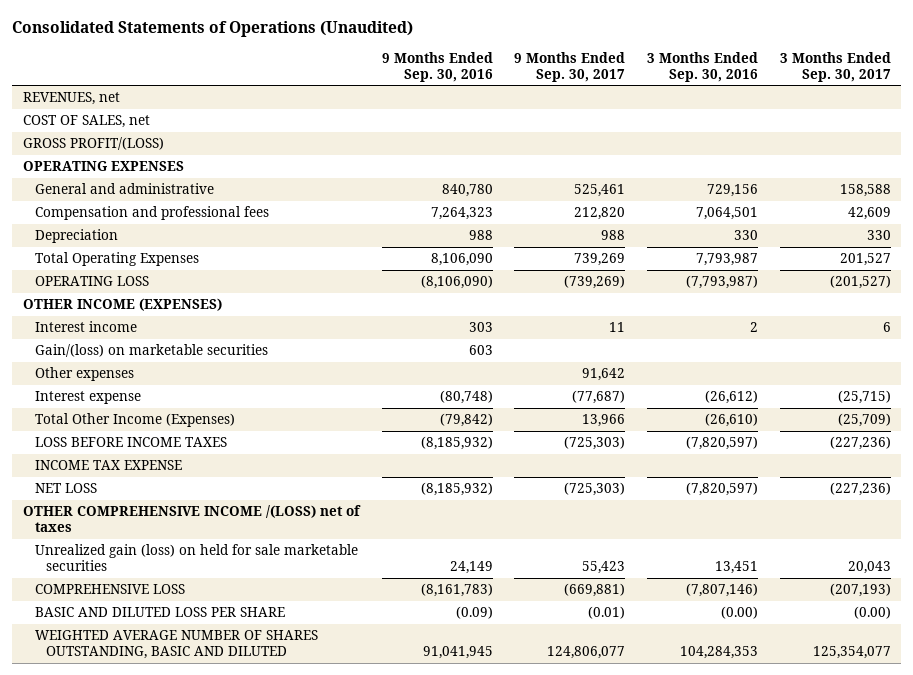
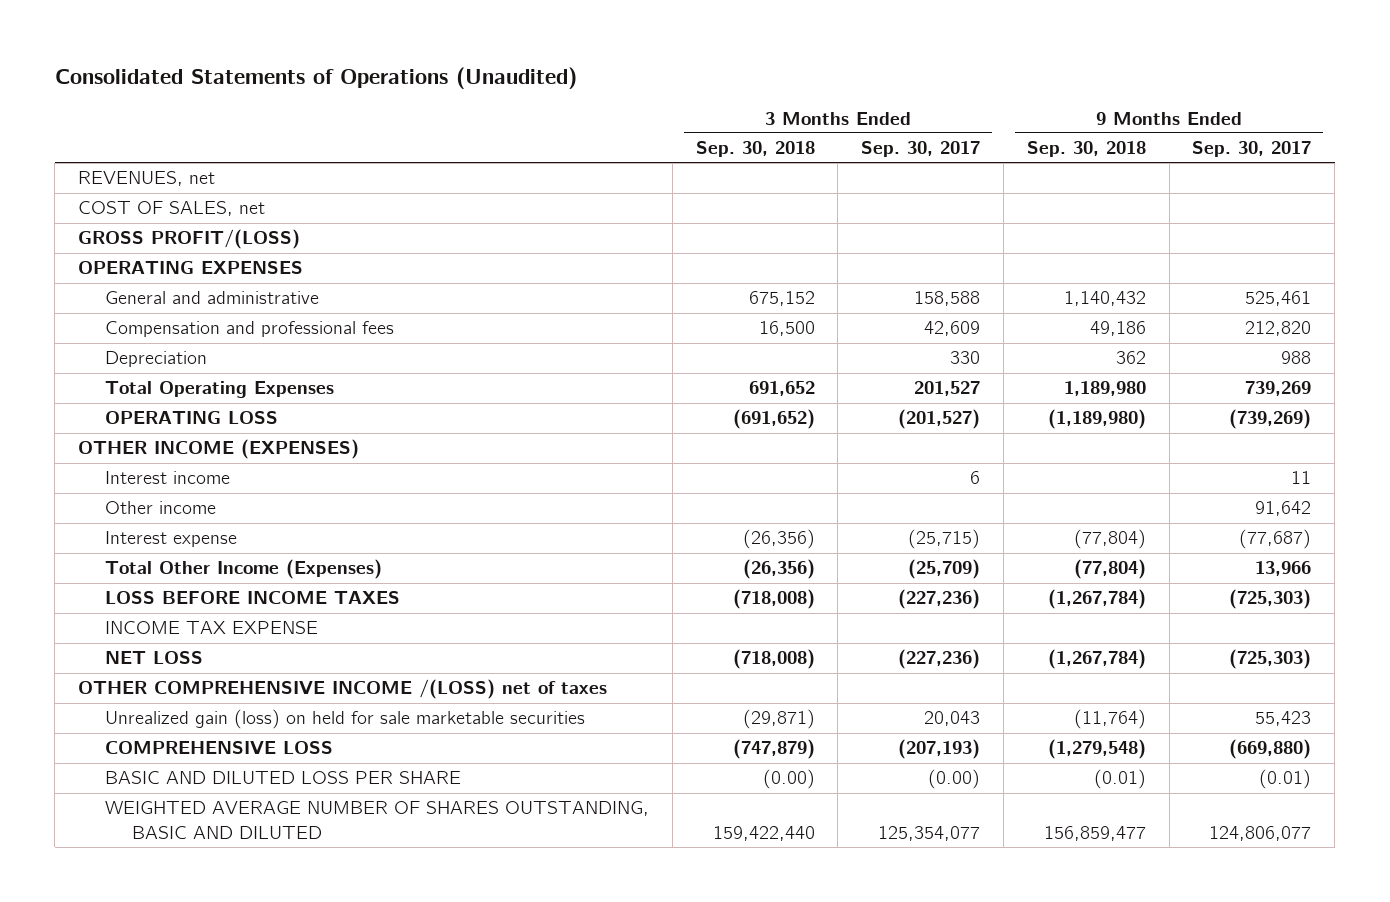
[381,51,493,82] 9 Months Ended Sep. 30, 2016 -> none
[646,51,758,82] 3 Months Ended Sep. 30, 2016 -> none
none -> [695,141,815,158] Sep. 30, 2018
none -> [1026,141,1146,158] Sep. 30, 2018
[34,344,268,358] Gain/(loss) on marketable securities -> none
[34,367,134,382] Other expenses -> [104,501,216,515] Other income
[564,583,626,598] (669,881) -> [1229,739,1312,760] (669,880)

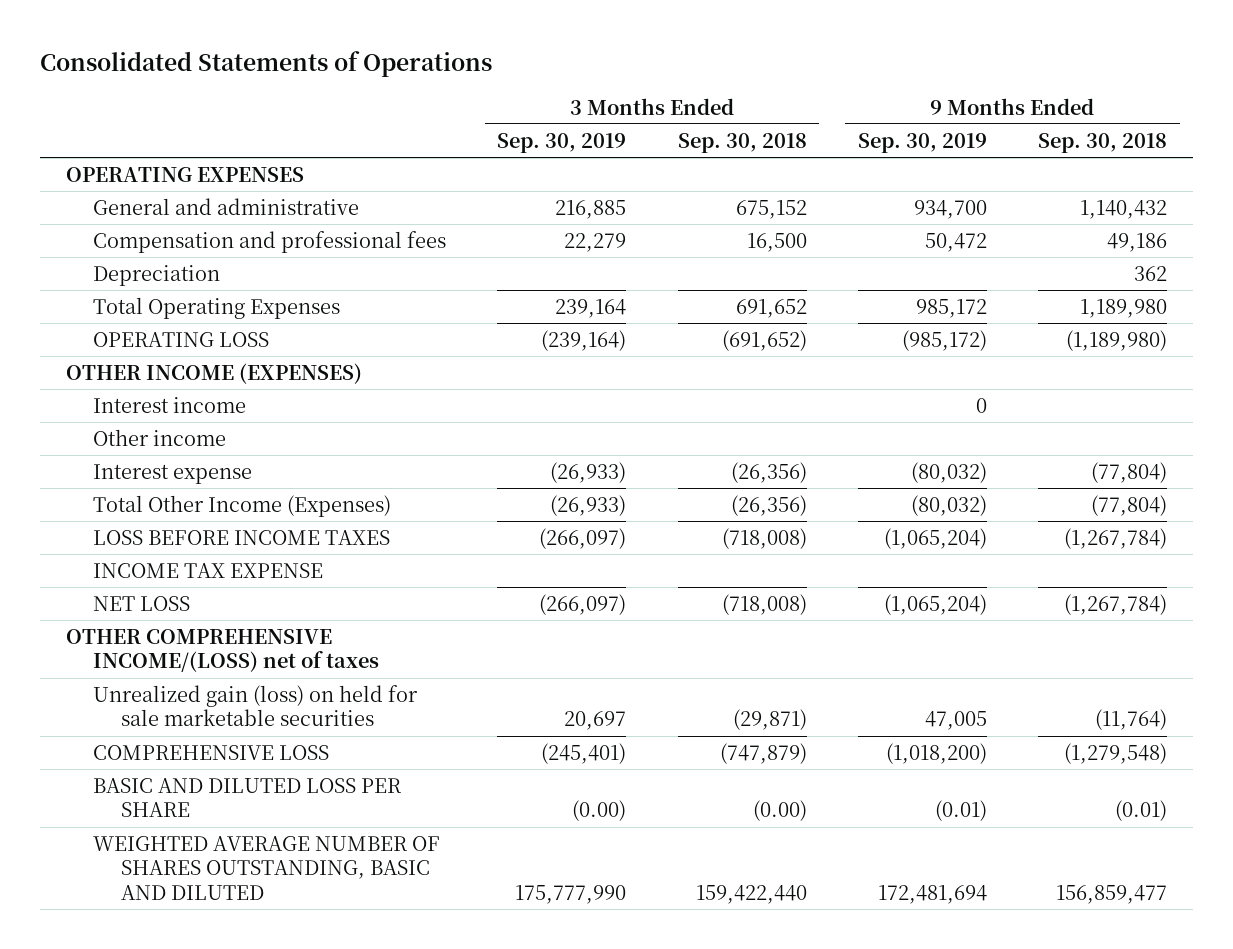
[54,67,577,90] Consolidated Statements of Operations (Unaudited) -> [39,50,492,77] Consolidated Statements of Operations
[861,141,981,158] Sep. 30, 2017 -> none
[1192,141,1312,158] Sep. 30, 2017 -> none
none -> [497,132,627,153] Sep. 30, 2019
none -> [857,132,987,153] Sep. 30, 2019
[78,171,216,187] REVENUES, net -> none
[78,201,266,217] COST OF SALES, net -> none
[78,229,301,250] GROSS PROFIT/(LOSS) -> none
[78,679,608,700] OTHER COMPREHENSIVE INCOME /(LOSS) net of taxes -> [65,628,380,673] OTHER COMPREHENSIVE INCOME/(LOSS) net of taxes

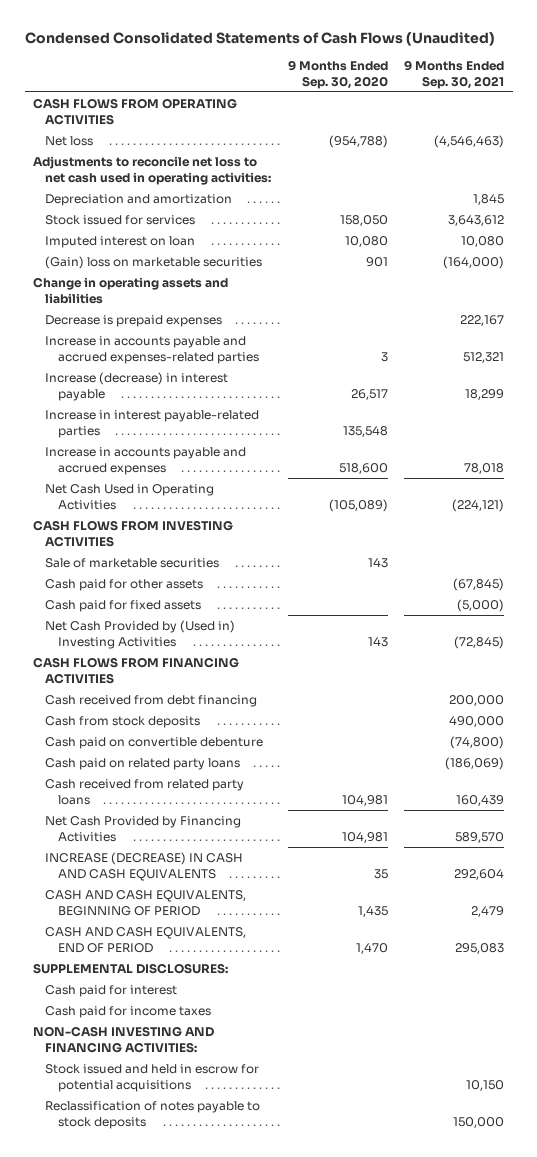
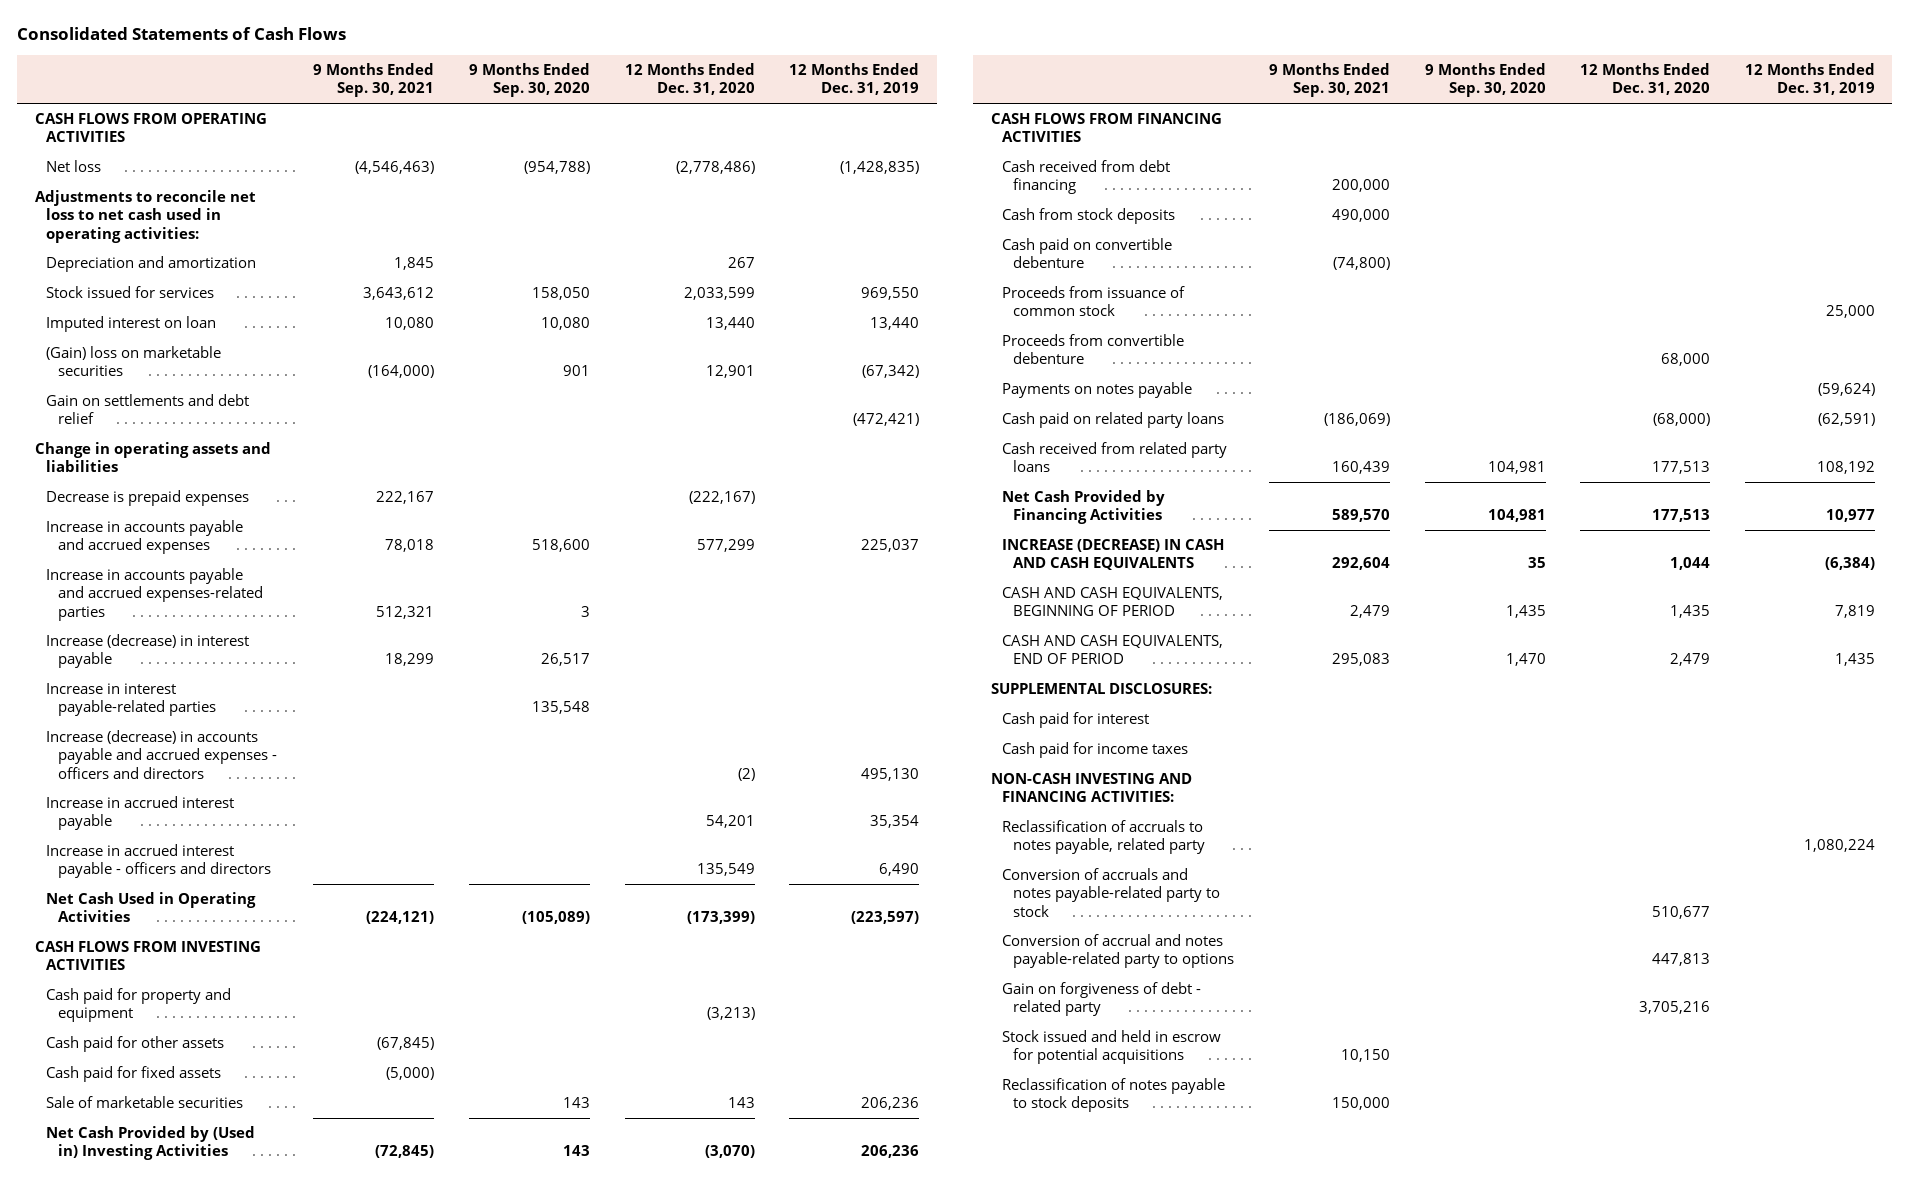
[24,32,495,47] Condensed Consolidated Statements of Cash Flows (Unaudited) -> [17,27,347,41] Consolidated Statements of Cash Flows
none -> [624,63,755,96] 12 Months Ended Dec. 31, 2020
none -> [789,63,920,96] 12 Months Ended Dec. 31, 2019
none -> [46,394,250,425] Gain on settlements and debt relief
[45,447,247,475] Increase in accounts payable and accrued expenses -> [46,520,244,555] Increase in accounts payable and accrued expenses
none -> [46,730,277,779] Increase (decrease) in accounts payable and accrued expenses - officers and directors
none -> [46,796,235,831] Increase in accrued interest payable
none -> [46,844,271,879] Increase in accrued interest payable - officers and directors
none -> [46,988,232,1023] Cash paid for property and equipment
[45,558,220,569] Sale of marketable securities -> [46,1096,244,1109] Sale of marketable securities
none -> [1002,286,1186,317] Proceeds from issuance of common stock
none -> [1002,334,1185,365] Proceeds from convertible debenture
none -> [1002,382,1193,399] Payments on notes payable
none -> [1002,820,1206,855] Reclassification of accruals to notes payable, related party
none -> [1002,868,1221,917] Conversion of accruals and notes payable-related party to stock
none -> [1002,934,1235,969] Conversion of accrual and notes payable-related party to options
none -> [1002,982,1202,1017] Gain on forgiveness of debt - related party

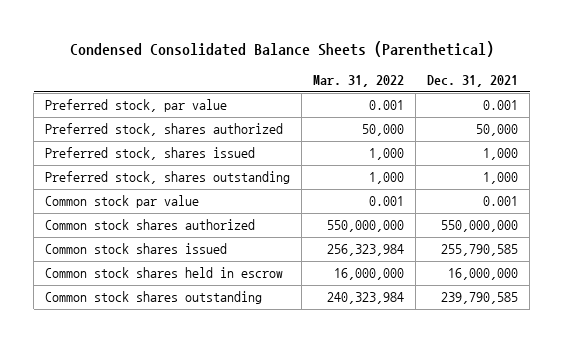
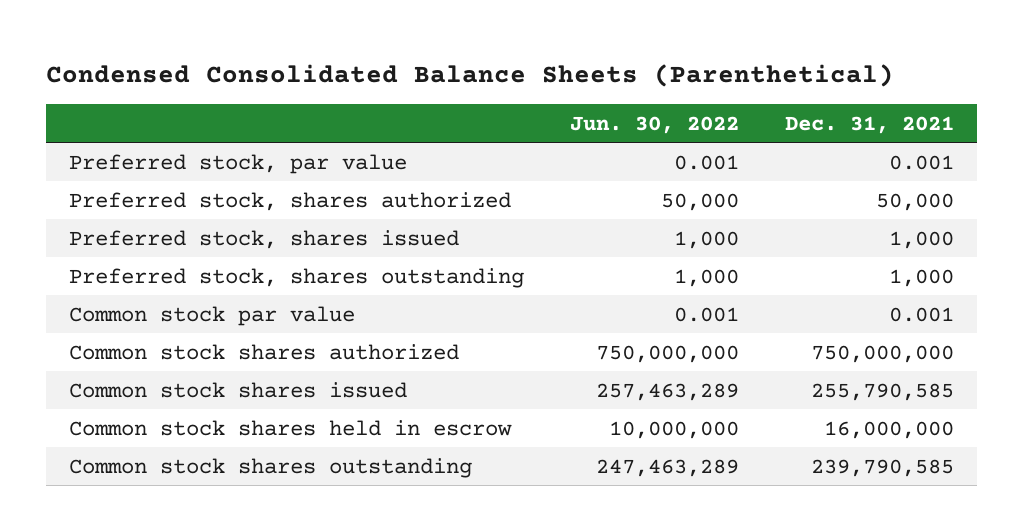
[313,74,405,87] Mar. 31, 2022 -> none
none -> [570,115,740,134] Jun. 30, 2022
[441,220,519,233] 550,000,000 -> [811,344,955,363] 750,000,000

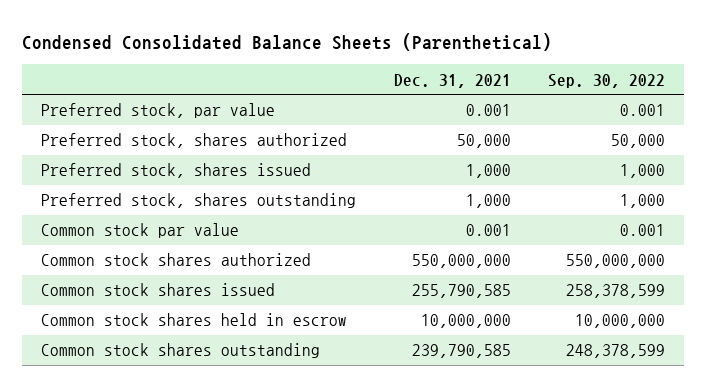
[570,115,740,134] Jun. 30, 2022 -> none
none -> [548,73,666,88] Sep. 30, 2022
[811,344,955,363] 750,000,000 -> [411,254,511,269] 550,000,000
[824,420,955,439] 16,000,000 -> [420,314,511,329] 10,000,000

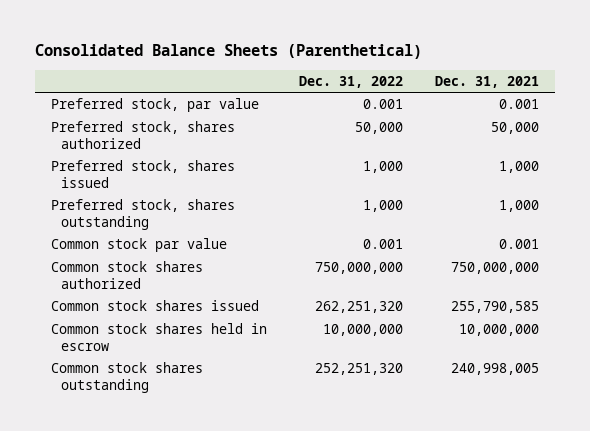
[22,32,553,51] Condensed Consolidated Balance Sheets (Parenthetical) -> [34,44,422,60] Consolidated Balance Sheets (Parenthetical)
[548,73,666,88] Sep. 30, 2022 -> none
none -> [299,75,404,88] Dec. 31, 2022
[411,254,511,269] 550,000,000 -> [451,262,540,275] 750,000,000
[411,344,511,359] 239,790,585 -> [451,363,540,376] 240,998,005

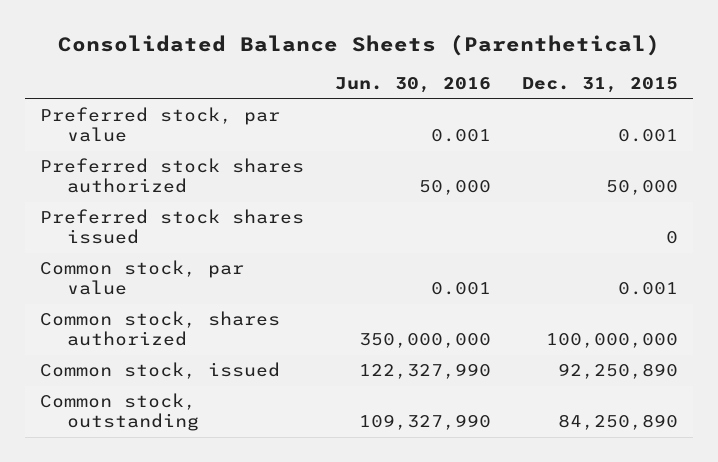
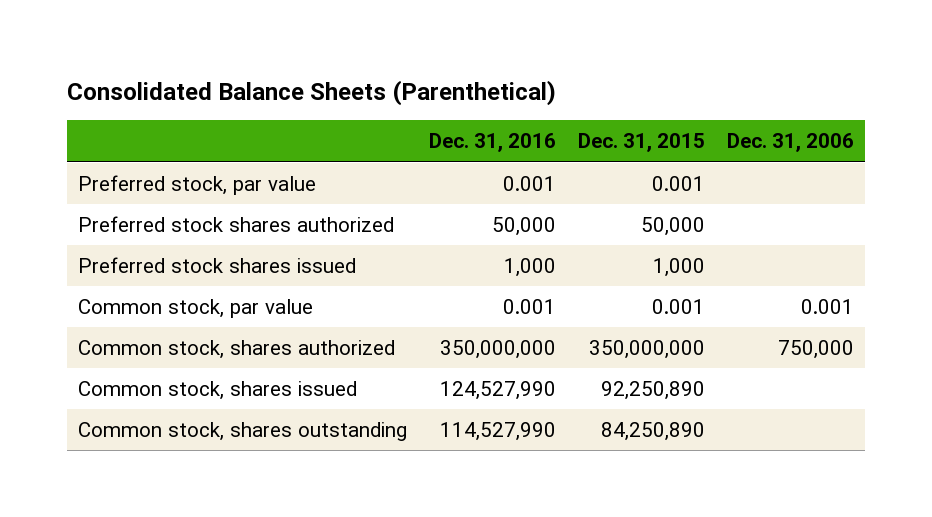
[335,77,492,94] Jun. 30, 2016 -> none
none -> [429,133,557,153] Dec. 31, 2016
none -> [726,133,854,153] Dec. 31, 2006
[665,231,678,245] 0 -> [652,258,705,278] 1,000
[545,333,678,349] 100,000,000 -> [588,340,705,360] 350,000,000
[40,362,281,380] Common stock, issued -> [78,381,358,401] Common stock, shares issued
[40,393,199,432] Common stock, outstanding -> [78,422,408,442] Common stock, shares outstanding

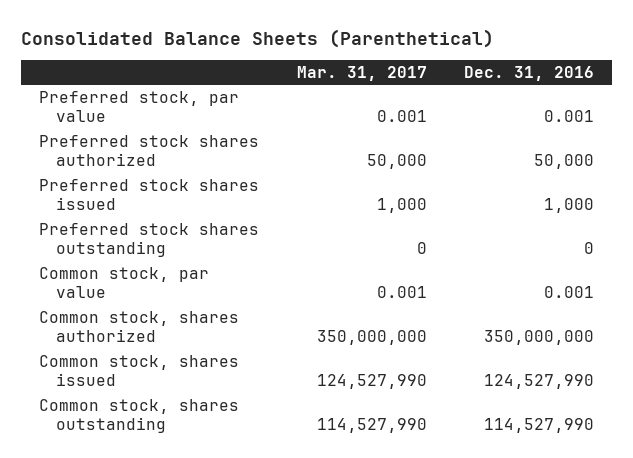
[577,133,705,153] Dec. 31, 2015 -> none
[726,133,854,153] Dec. 31, 2006 -> none
none -> [296,65,427,81] Mar. 31, 2017
none -> [39,222,260,258] Preferred stock shares outstanding

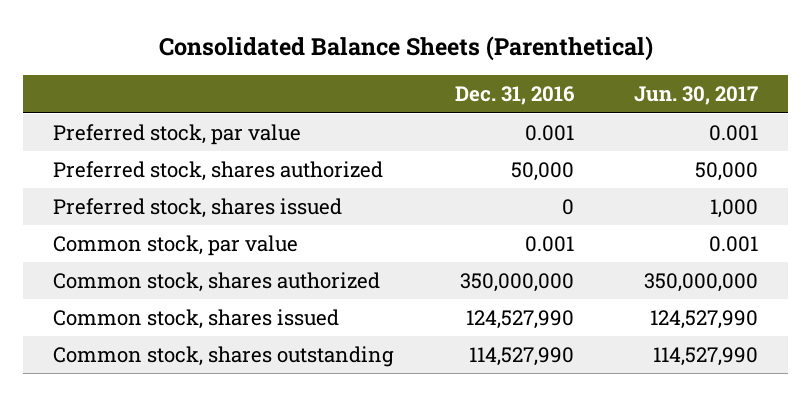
[296,65,427,81] Mar. 31, 2017 -> none
none -> [634,86,759,106] Jun. 30, 2017
[39,222,260,258] Preferred stock shares outstanding -> none
[39,134,260,167] Preferred stock shares authorized -> [53,161,384,182] Preferred stock, shares authorized
[39,178,260,211] Preferred stock shares issued -> [53,198,343,219] Preferred stock, shares issued
[543,198,594,214] 1,000 -> [561,199,574,216] 0

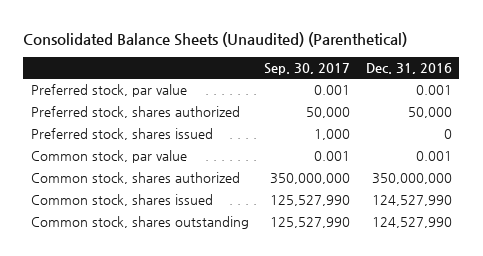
[158,35,653,61] Consolidated Balance Sheets (Parenthetical) -> [23,31,408,47] Consolidated Balance Sheets (Unaudited) (Parenthetical)
[634,86,759,106] Jun. 30, 2017 -> none
none -> [264,63,351,76] Sep. 30, 2017
[468,347,574,367] 114,527,990 -> [371,217,452,229] 124,527,990

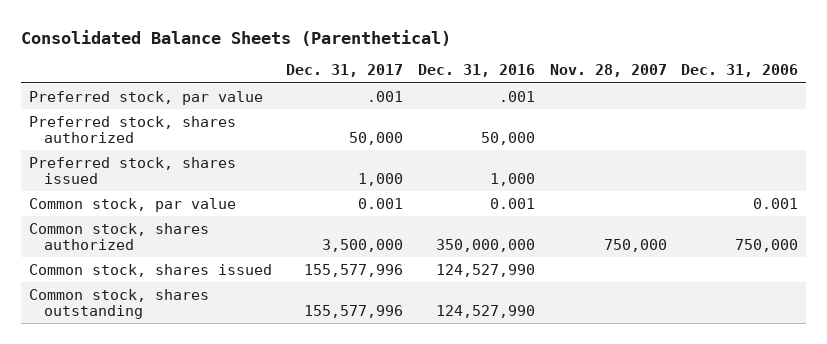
[23,31,408,47] Consolidated Balance Sheets (Unaudited) (Parenthetical) -> [21,29,452,46] Consolidated Balance Sheets (Parenthetical)
[264,63,351,76] Sep. 30, 2017 -> none
none -> [286,64,404,78] Dec. 31, 2017
none -> [549,64,667,78] Nov. 28, 2007
none -> [681,64,799,78] Dec. 31, 2006
[415,85,452,96] 0.001 -> [499,90,536,102] .001
[443,129,452,140] 0 -> [490,173,536,187] 1,000

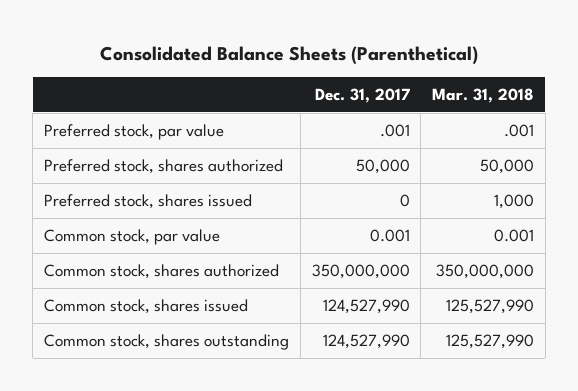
[418,64,536,78] Dec. 31, 2016 -> none
[549,64,667,78] Nov. 28, 2007 -> none
[681,64,799,78] Dec. 31, 2006 -> none
none -> [431,87,534,103] Mar. 31, 2018
[358,173,404,187] 1,000 -> [399,194,410,208] 0
[322,239,404,253] 3,500,000 -> [311,264,410,280] 350,000,000
[304,263,404,277] 155,577,996 -> [322,299,410,315] 124,527,990
[304,305,404,319] 155,577,996 -> [322,334,410,350] 124,527,990

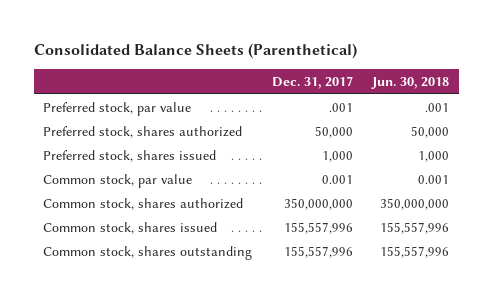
[431,87,534,103] Mar. 31, 2018 -> none
none -> [371,77,450,90] Jun. 30, 2018
[399,194,410,208] 0 -> [321,150,353,162] 1,000
[322,299,410,315] 124,527,990 -> [283,221,353,234] 155,557,996
[322,334,410,350] 124,527,990 -> [283,245,353,258] 155,557,996

